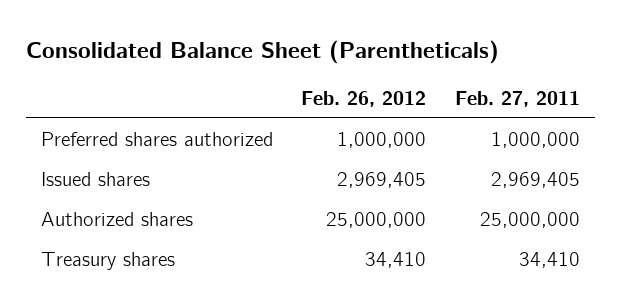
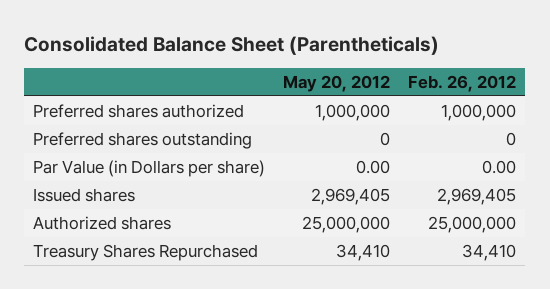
[455,90,581,107] Feb. 27, 2011 -> none
none -> [283,74,391,92] May 20, 2012
none -> [33,132,253,150] Preferred shares outstanding
none -> [33,160,266,178] Par Value (in Dollars per share)
[40,251,175,270] Treasury shares -> [33,244,259,262] Treasury Shares Repurchased

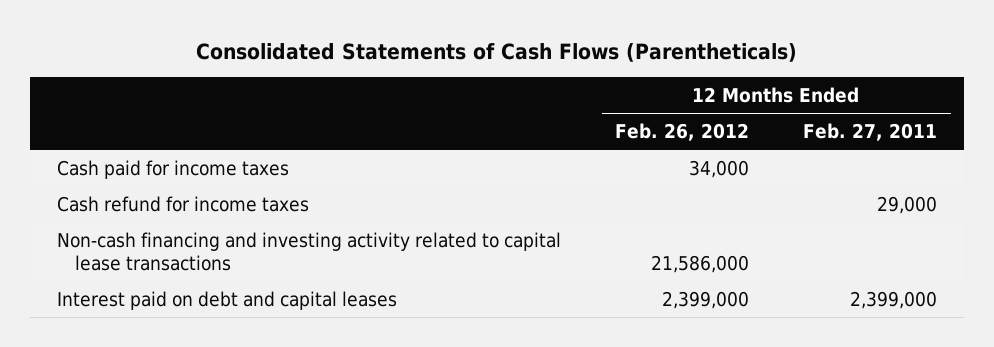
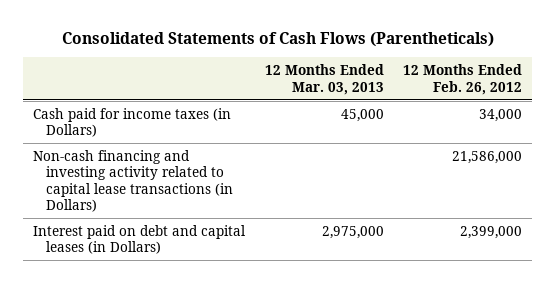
[803,122,938,141] Feb. 27, 2011 -> none
none -> [264,64,384,95] 12 Months Ended Mar. 03, 2013
[57,195,310,212] Cash refund for income taxes -> none
[57,159,290,179] Cash paid for income taxes -> [33,107,232,138] Cash paid for income taxes (in Dollars)
[57,231,562,271] Non-cash financing and investing activity related to capital lease transactions -> [33,149,233,212] Non-cash financing and investing activity related to capital lease transactions (in Dollars)
[57,290,398,310] Interest paid on debt and capital leases -> [33,224,247,255] Interest paid on debt and capital leases (in Dollars)

